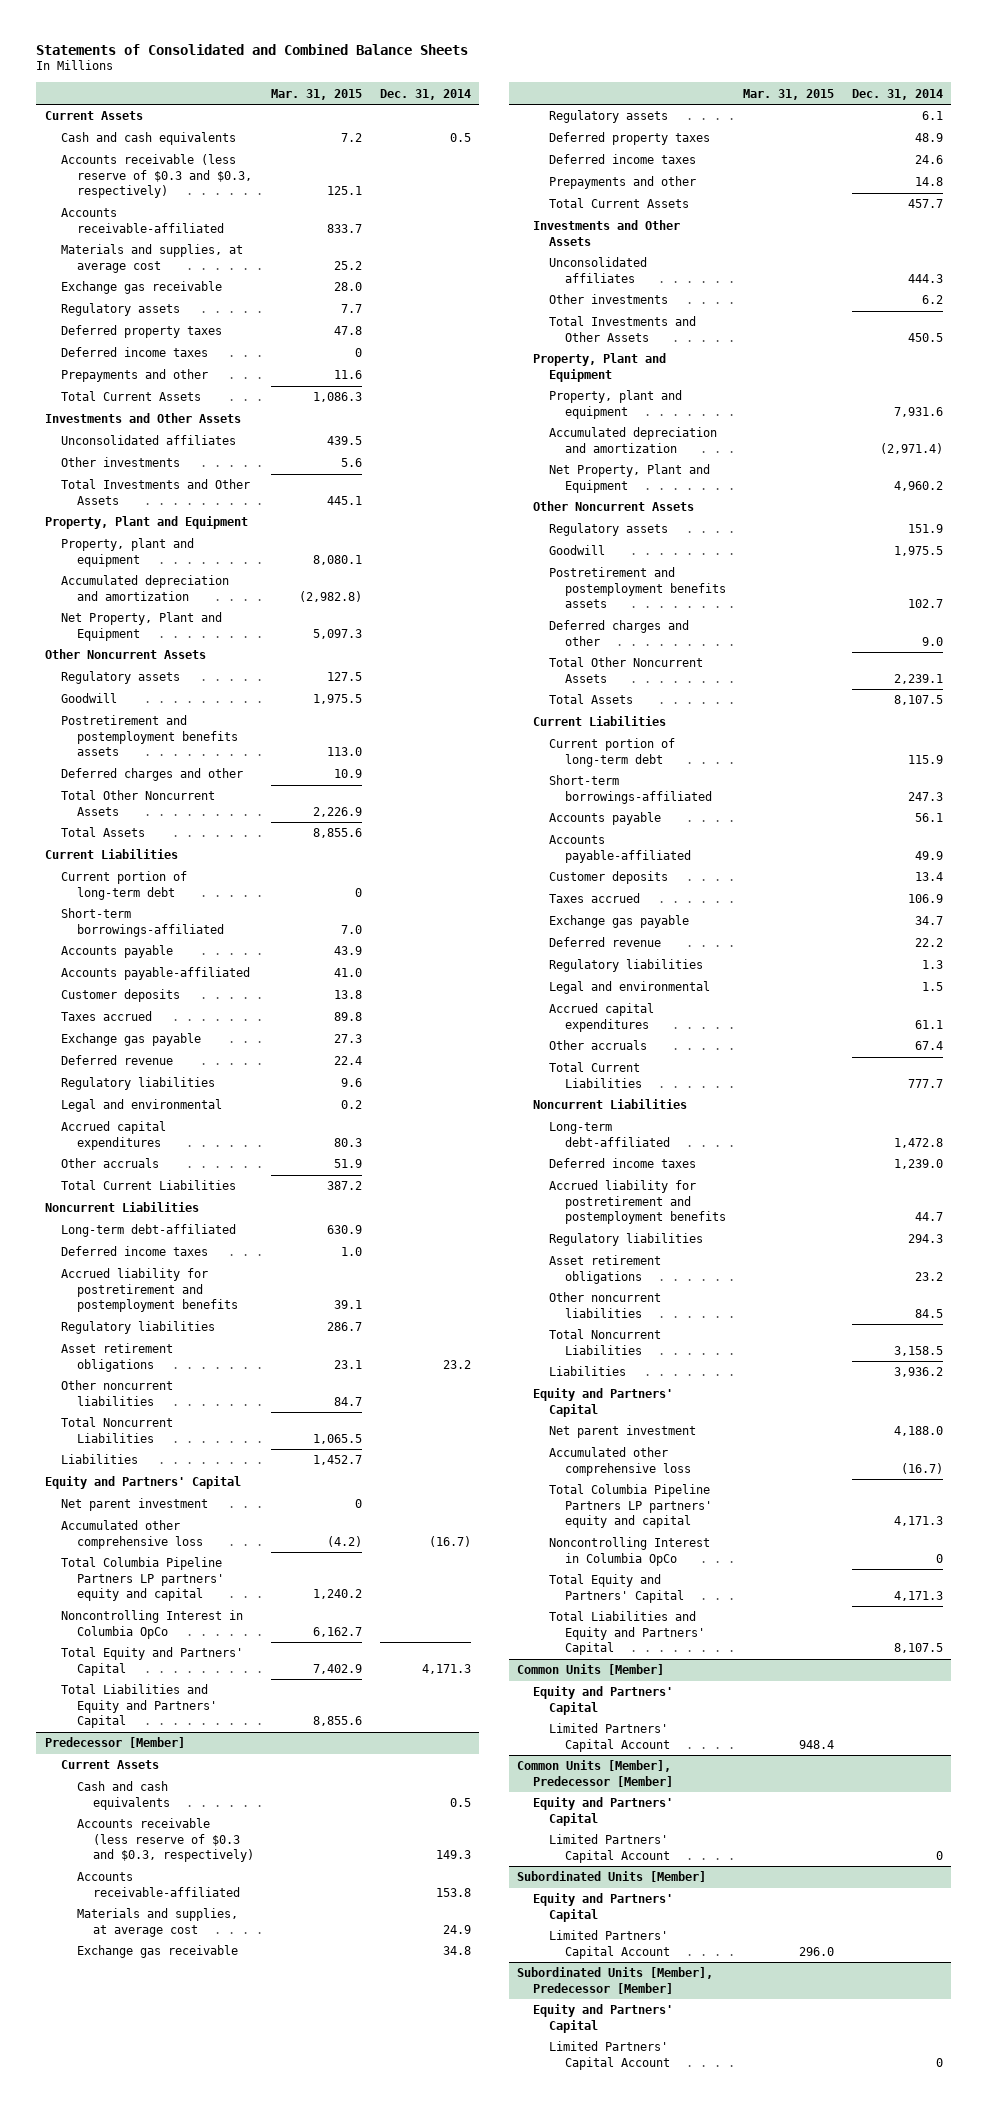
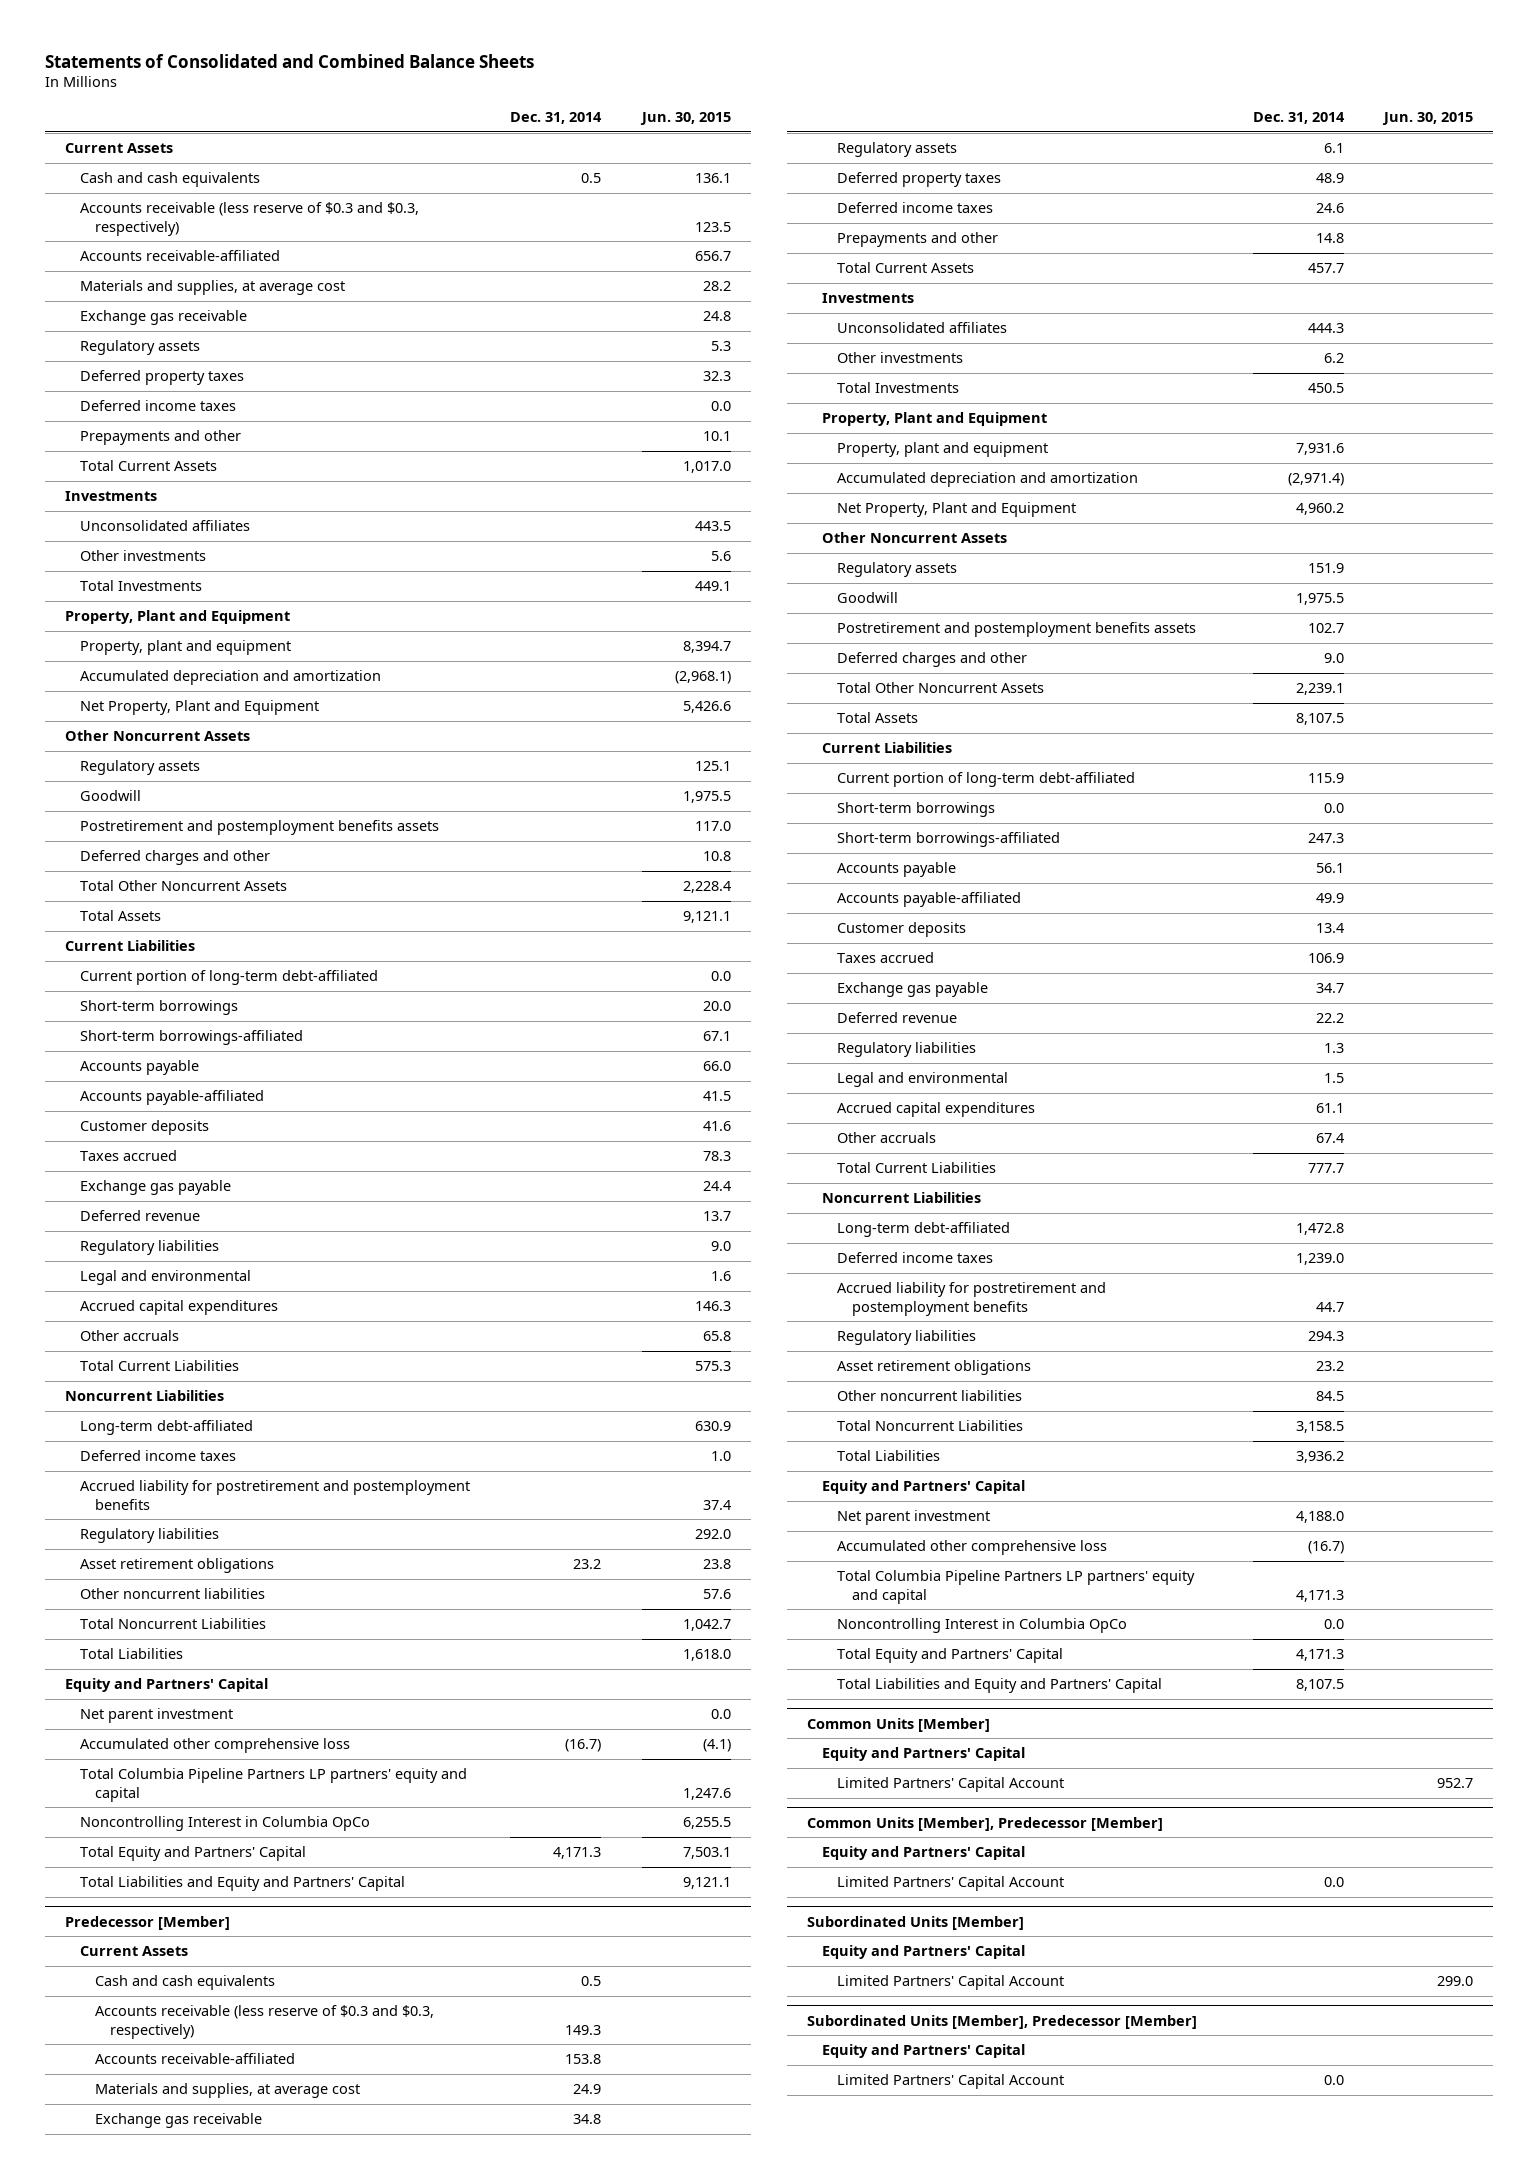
[271,88,363,100] Mar. 31, 2015 -> none
none -> [639,112,731,126] Jun. 30, 2015
[44,413,241,424] Investments and Other Assets -> [65,491,158,502] Investments
[60,479,250,505] Total Investments and Other Assets -> [80,580,203,592] Total Investments
[60,871,187,900] Current portion of long-term debt -> [80,970,379,986] Current portion of long-term debt-affiliated
none -> [80,1000,239,1016] Short-term borrowings
[60,1454,138,1465] Liabilities -> [80,1648,184,1660] Total Liabilities
[533,220,681,246] Investments and Other Assets -> [822,293,915,304] Investments
[549,316,697,342] Total Investments and Other Assets -> [837,382,960,394] Total Investments
[549,738,676,767] Current portion of long-term debt -> [837,772,1136,788] Current portion of long-term debt-affiliated
none -> [837,802,996,818] Short-term borrowings
[549,1366,627,1377] Liabilities -> [837,1450,941,1462] Total Liabilities
[935,1553,943,1563] 0 -> [1323,1619,1344,1630] 0.0
[935,1850,943,1860] 0 -> [1323,1877,1344,1888] 0.0
[935,2057,943,2067] 0 -> [1323,2075,1344,2086] 0.0

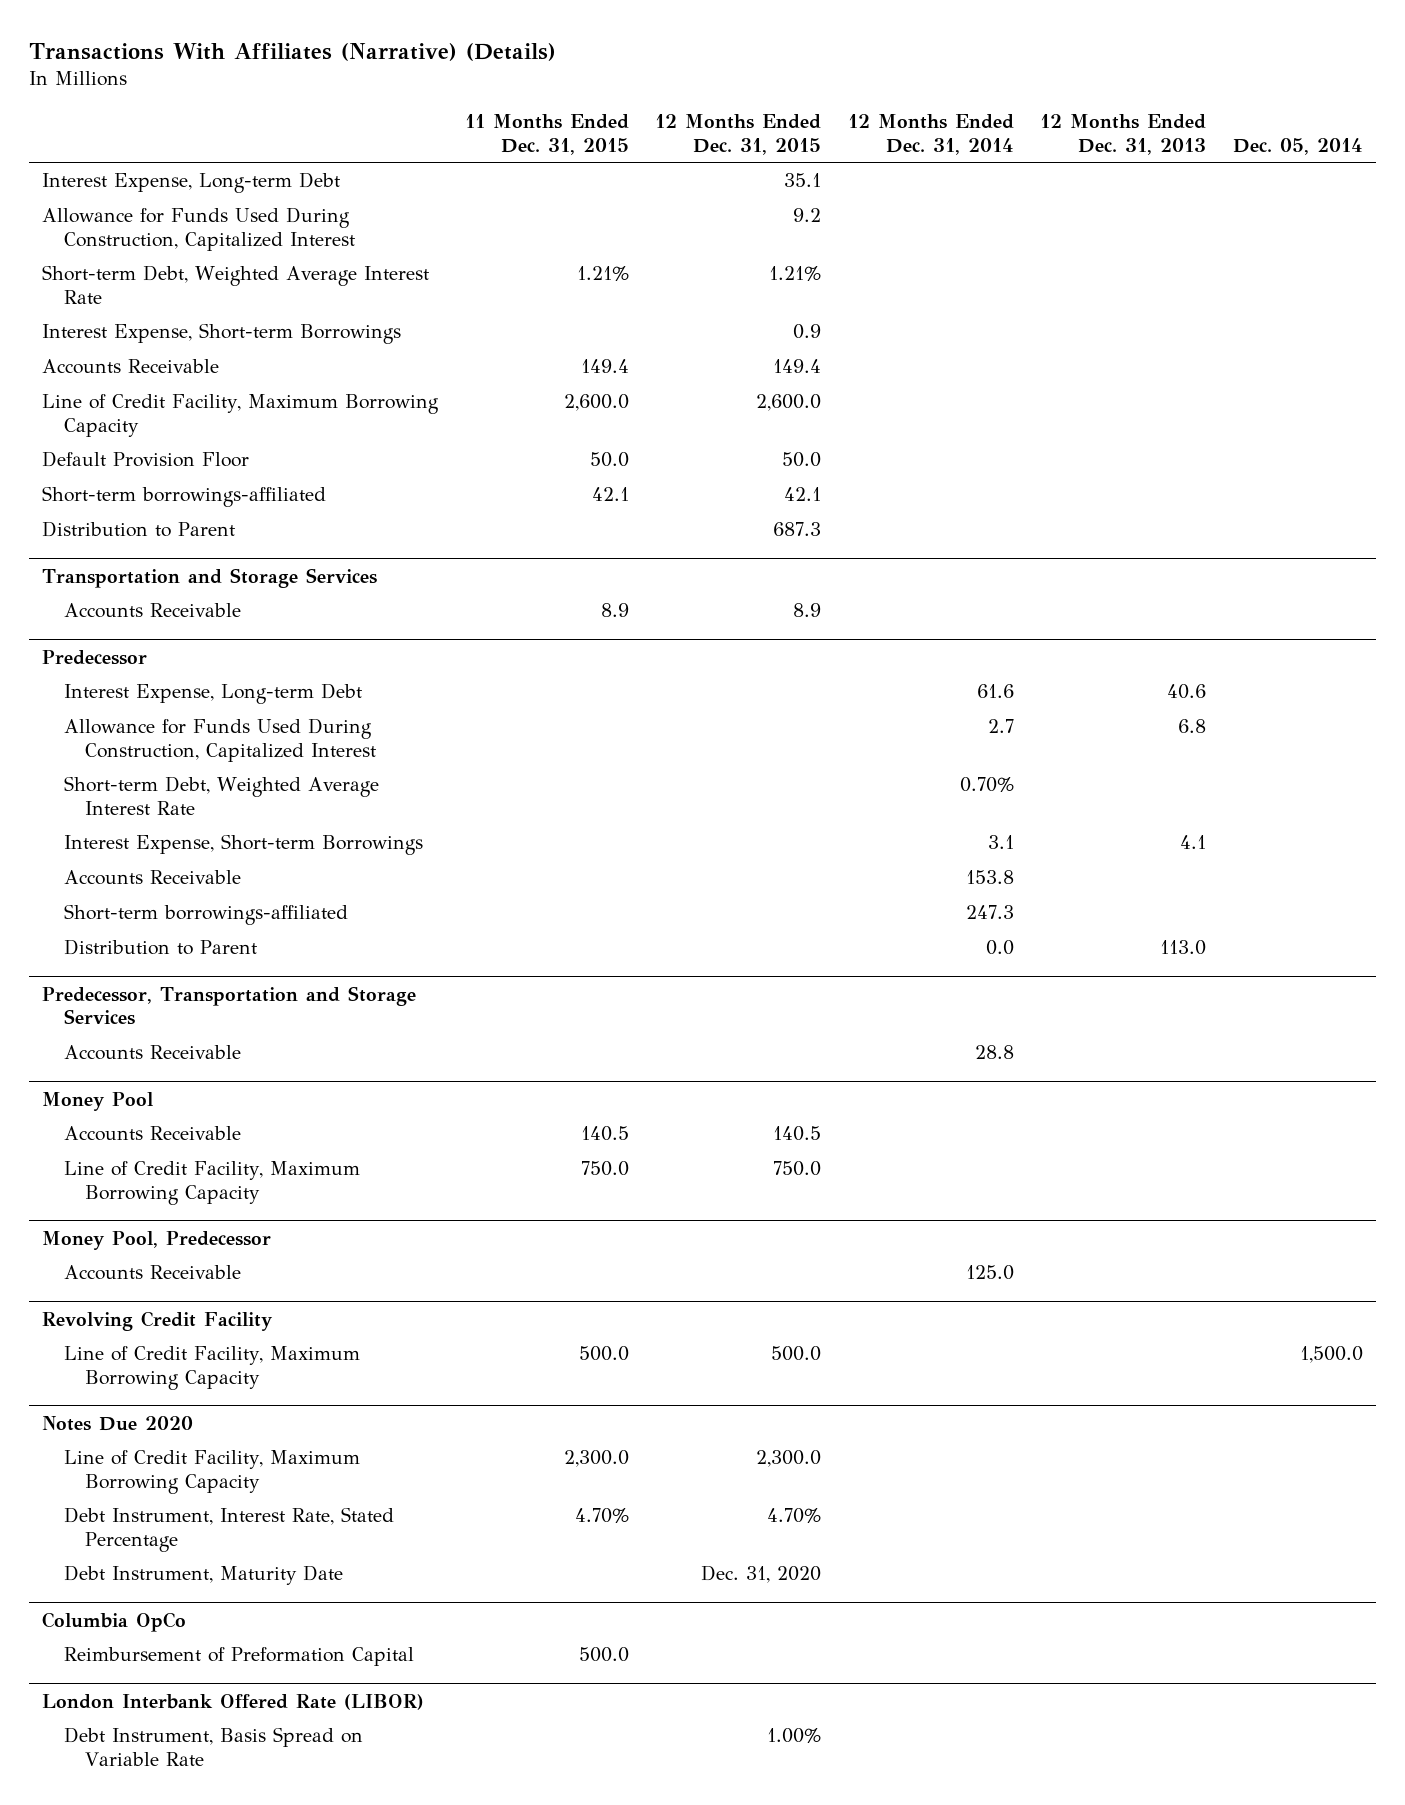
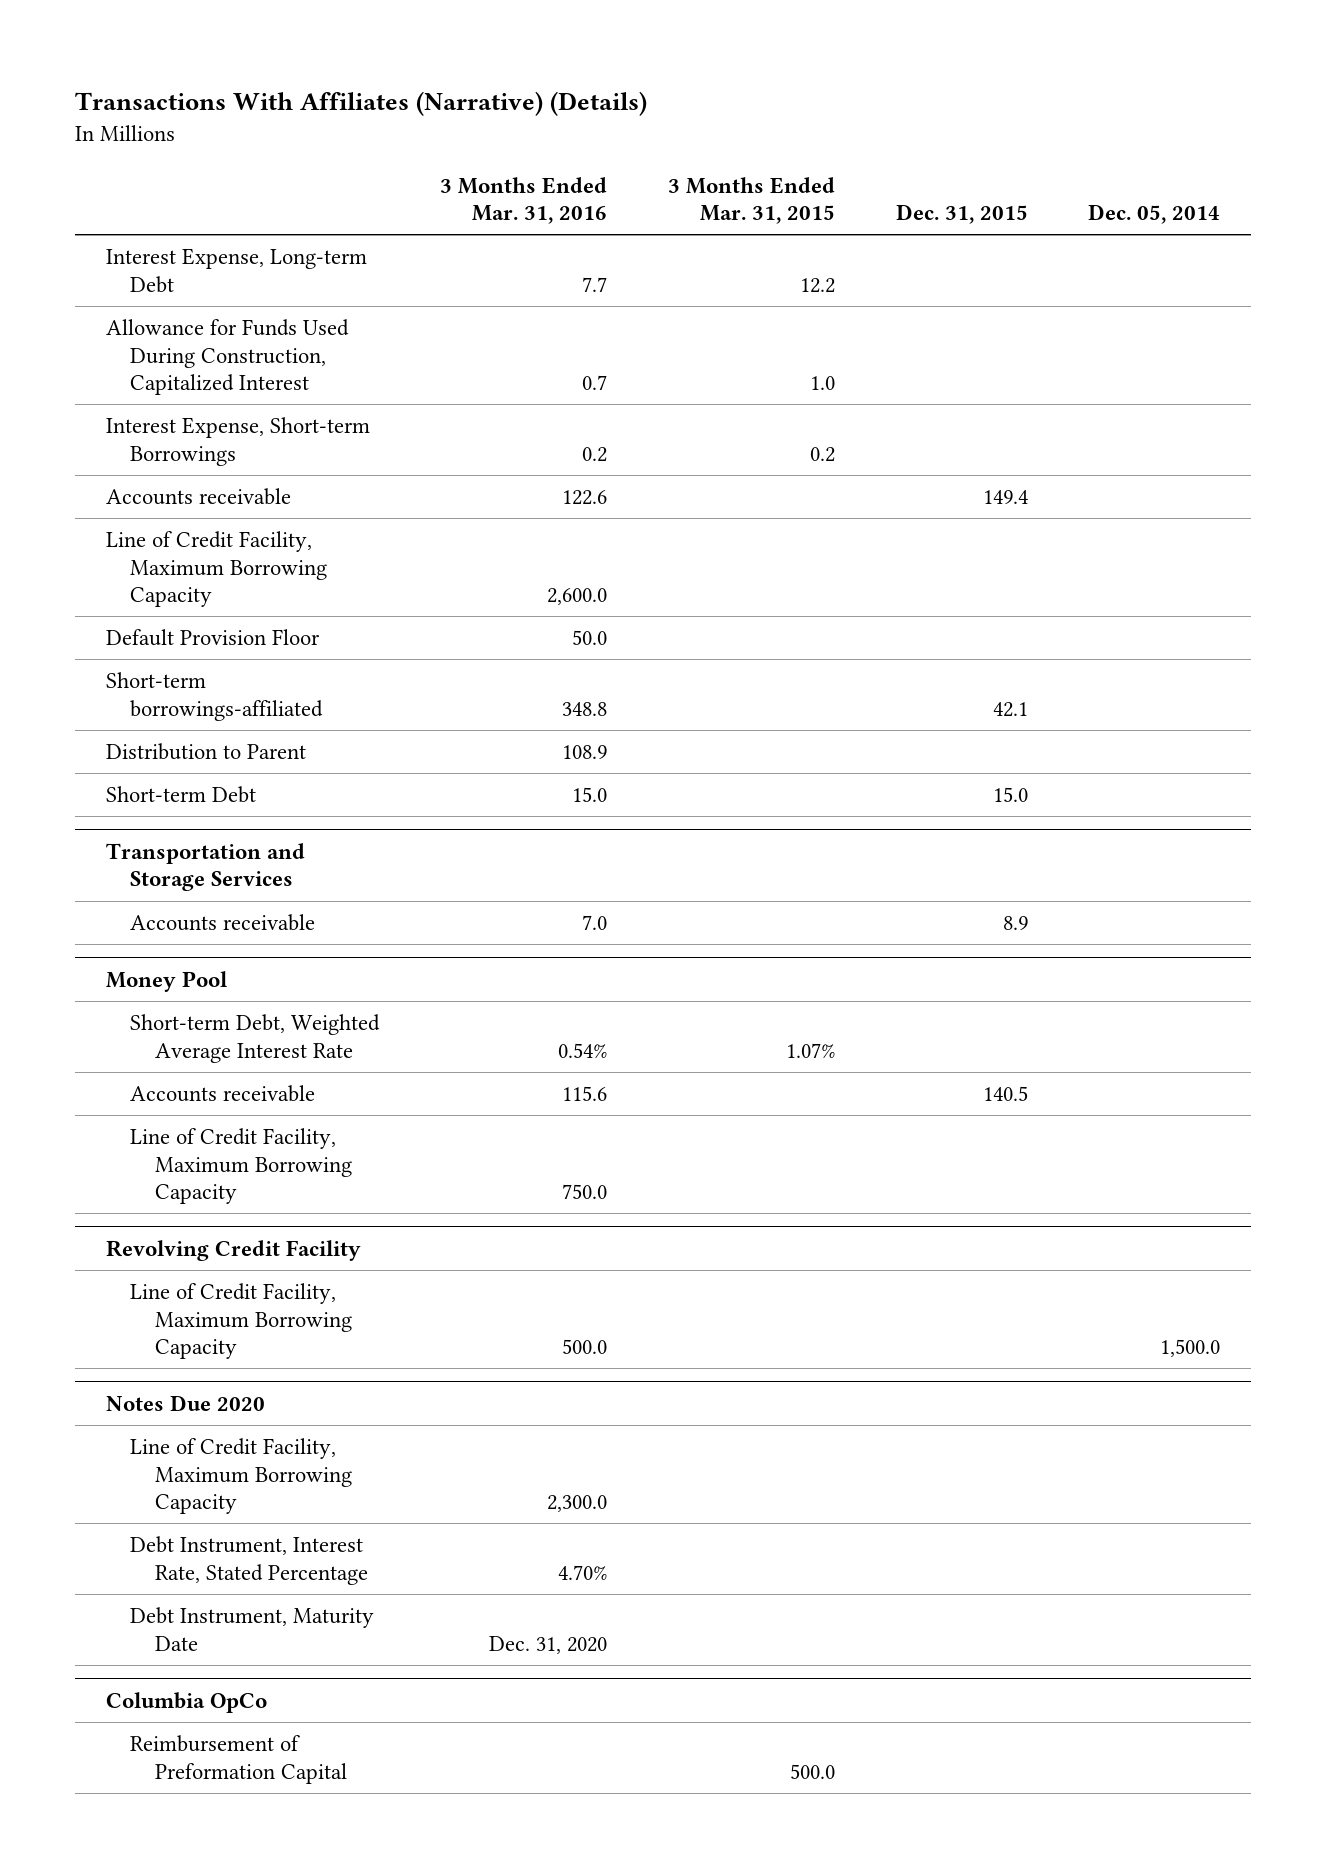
[464,114,629,155] 11 Months Ended Dec. 31, 2015 -> none
[655,114,822,155] 12 Months Ended Dec. 31, 2015 -> none
[847,114,1014,155] 12 Months Ended Dec. 31, 2014 -> none
[1040,114,1207,155] 12 Months Ended Dec. 31, 2013 -> none
none -> [440,176,608,225] 3 Months Ended Mar. 31, 2016
none -> [667,176,835,225] 3 Months Ended Mar. 31, 2015
none -> [895,204,1028,225] Dec. 31, 2015
[42,264,430,304] Short-term Debt, Weighted Average Interest Rate -> none
[42,358,220,374] Accounts Receivable -> [105,488,291,506] Accounts receivable
none -> [105,786,256,804] Short-term Debt
[42,649,148,665] Predecessor -> none
[63,682,362,704] Interest Expense, Long-term Debt -> none
[63,717,377,762] Allowance for Funds Used During Construction, Capitalized Interest -> none
[63,775,379,815] Short-term Debt, Weighted Average Interest Rate -> none
[63,833,423,855] Interest Expense, Short-term Borrowings -> none
[63,869,241,885] Accounts Receivable -> none
[63,903,348,925] Short-term borrowings-affiliated -> none
[63,938,257,955] Distribution to Parent -> none
[42,985,417,1026] Predecessor, Transportation and Storage Services -> none
[63,1044,241,1060] Accounts Receivable -> none
[63,602,241,618] Accounts Receivable -> [130,914,316,932] Accounts receivable
none -> [130,1014,381,1063] Short-term Debt, Weighted Average Interest Rate
[63,1125,241,1141] Accounts Receivable -> [130,1085,316,1103] Accounts receivable
[42,1230,272,1250] Money Pool, Predecessor -> none
[63,1264,241,1280] Accounts Receivable -> none
[42,1693,425,1710] London Interbank Offered Rate (LIBOR) -> none
[63,1726,363,1766] Debt Instrument, Basis Spread on Variable Rate -> none

